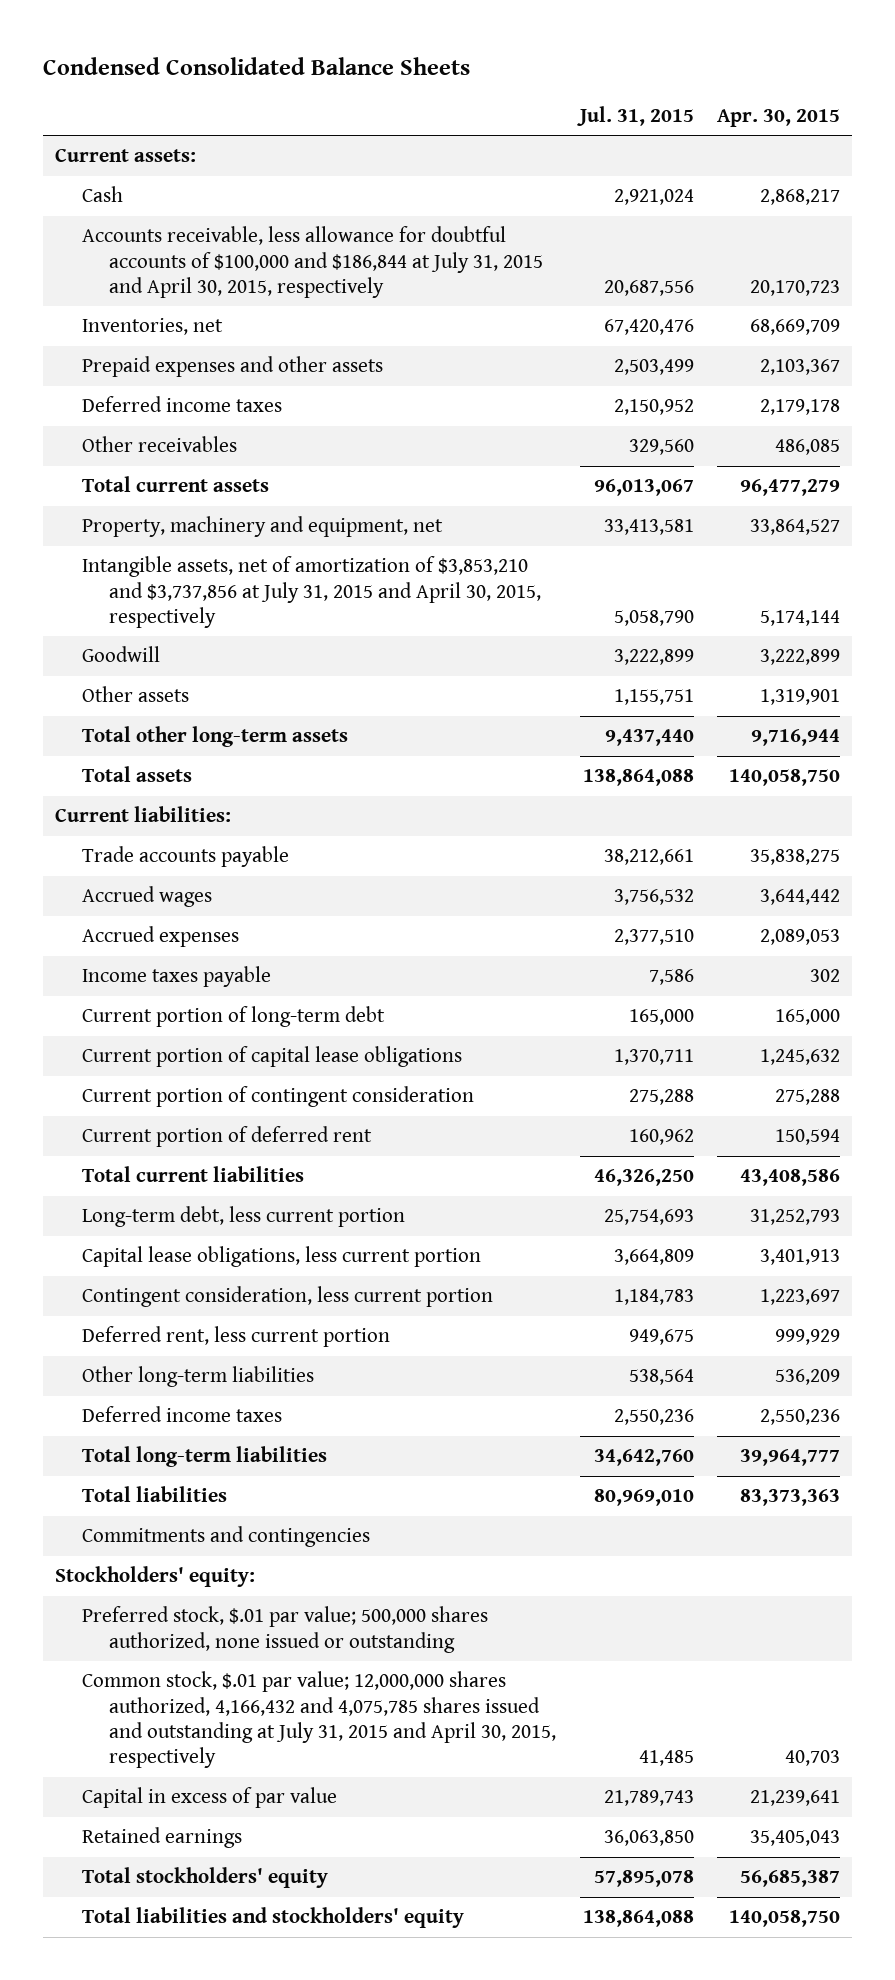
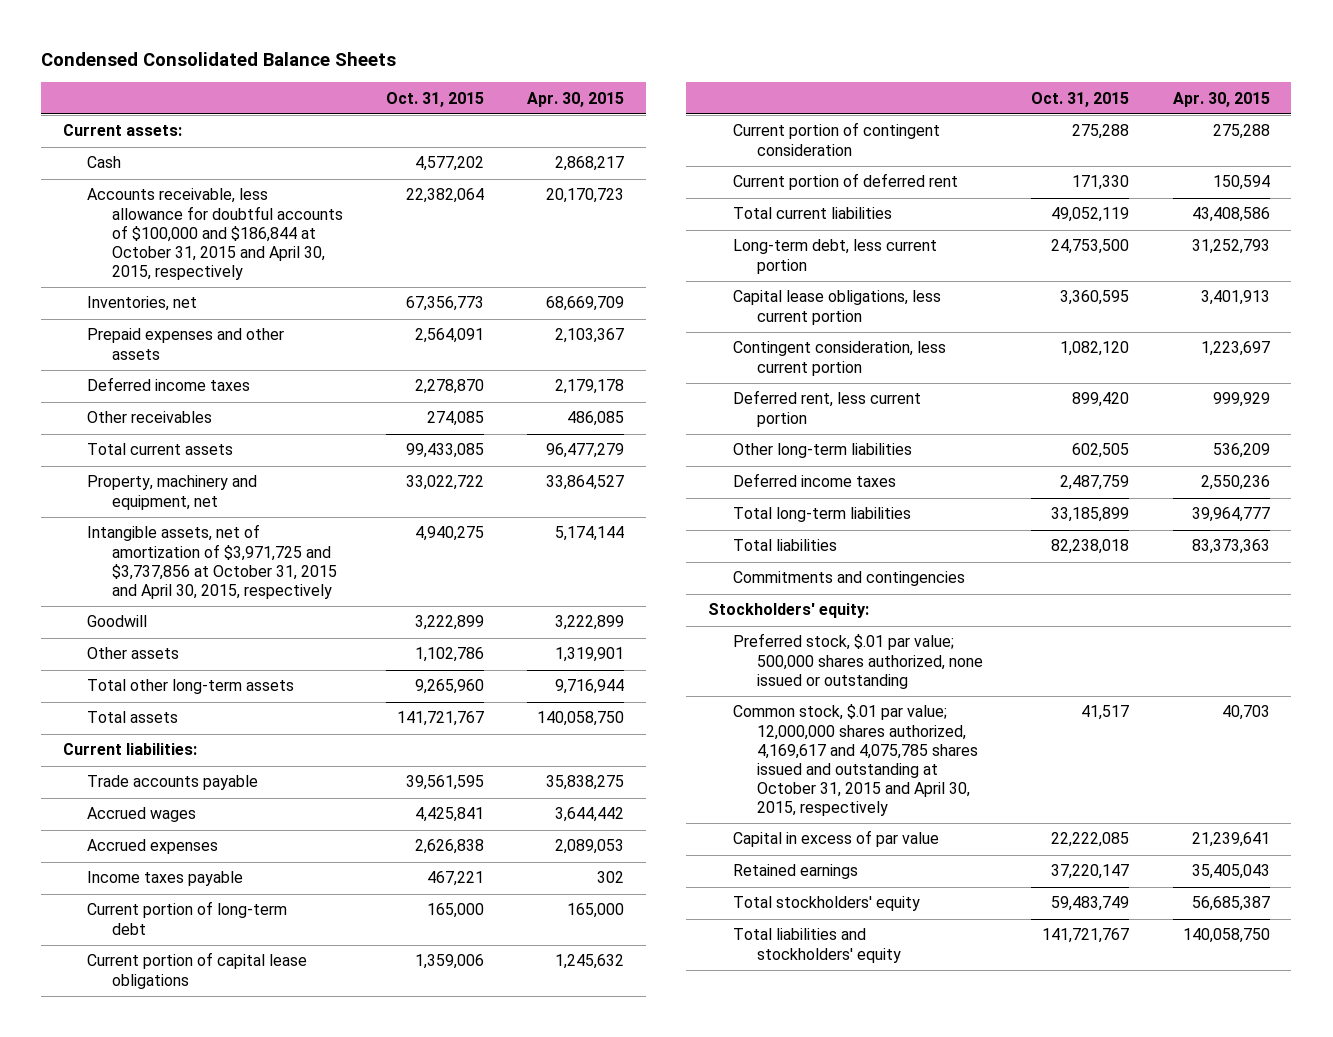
[576,105,694,126] Jul. 31, 2015 -> none
none -> [386,91,485,107] Oct. 31, 2015
[81,226,543,298] Accounts receivable, less allowance for doubtful accounts of $100,000 and $186,844 at July 31, 2015 and April 30, 2015, respectively -> [87,188,343,280] Accounts receivable, less allowance for doubtful accounts of $100,000 and $186,844 at October 31, 2015 and April 30, 2015, respectively
[81,556,541,628] Intangible assets, net of amortization of $3,853,210 and $3,737,856 at July 31, 2015 and April 30, 2015, respectively -> [87,524,337,599] Intangible assets, net of amortization of $3,971,725 and $3,737,856 at October 31, 2015 and April 30, 2015, respectively
[81,1671,556,1769] Common stock, $.01 par value; 12,000,000 shares authorized, 4,166,432 and 4,075,785 shares issued and outstanding at July 31, 2015 and April 30, 2015, respectively -> [732,704,979,816] Common stock, $.01 par value; 12,000,000 shares authorized, 4,169,617 and 4,075,785 shares issued and outstanding at October 31, 2015 and April 30, 2015, respectively

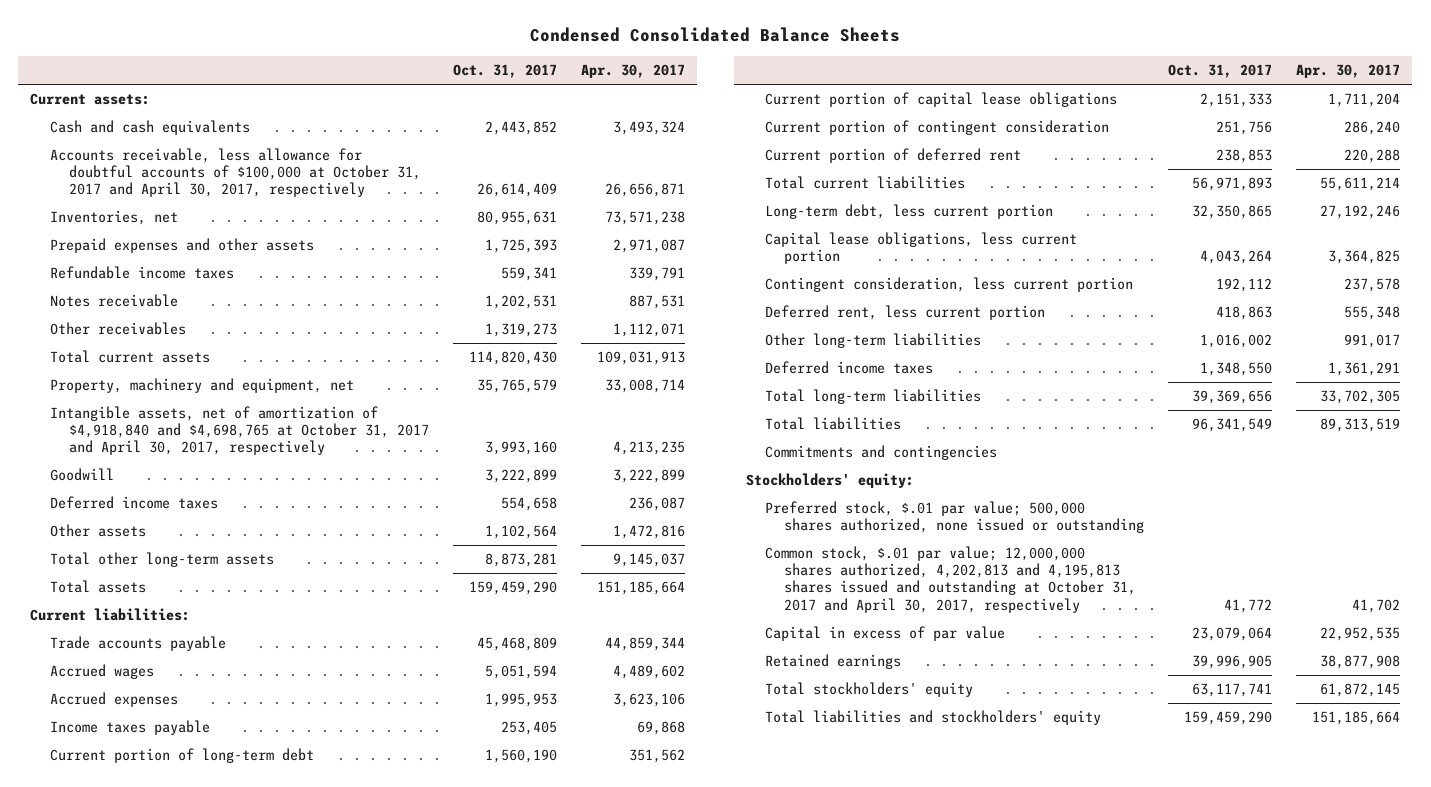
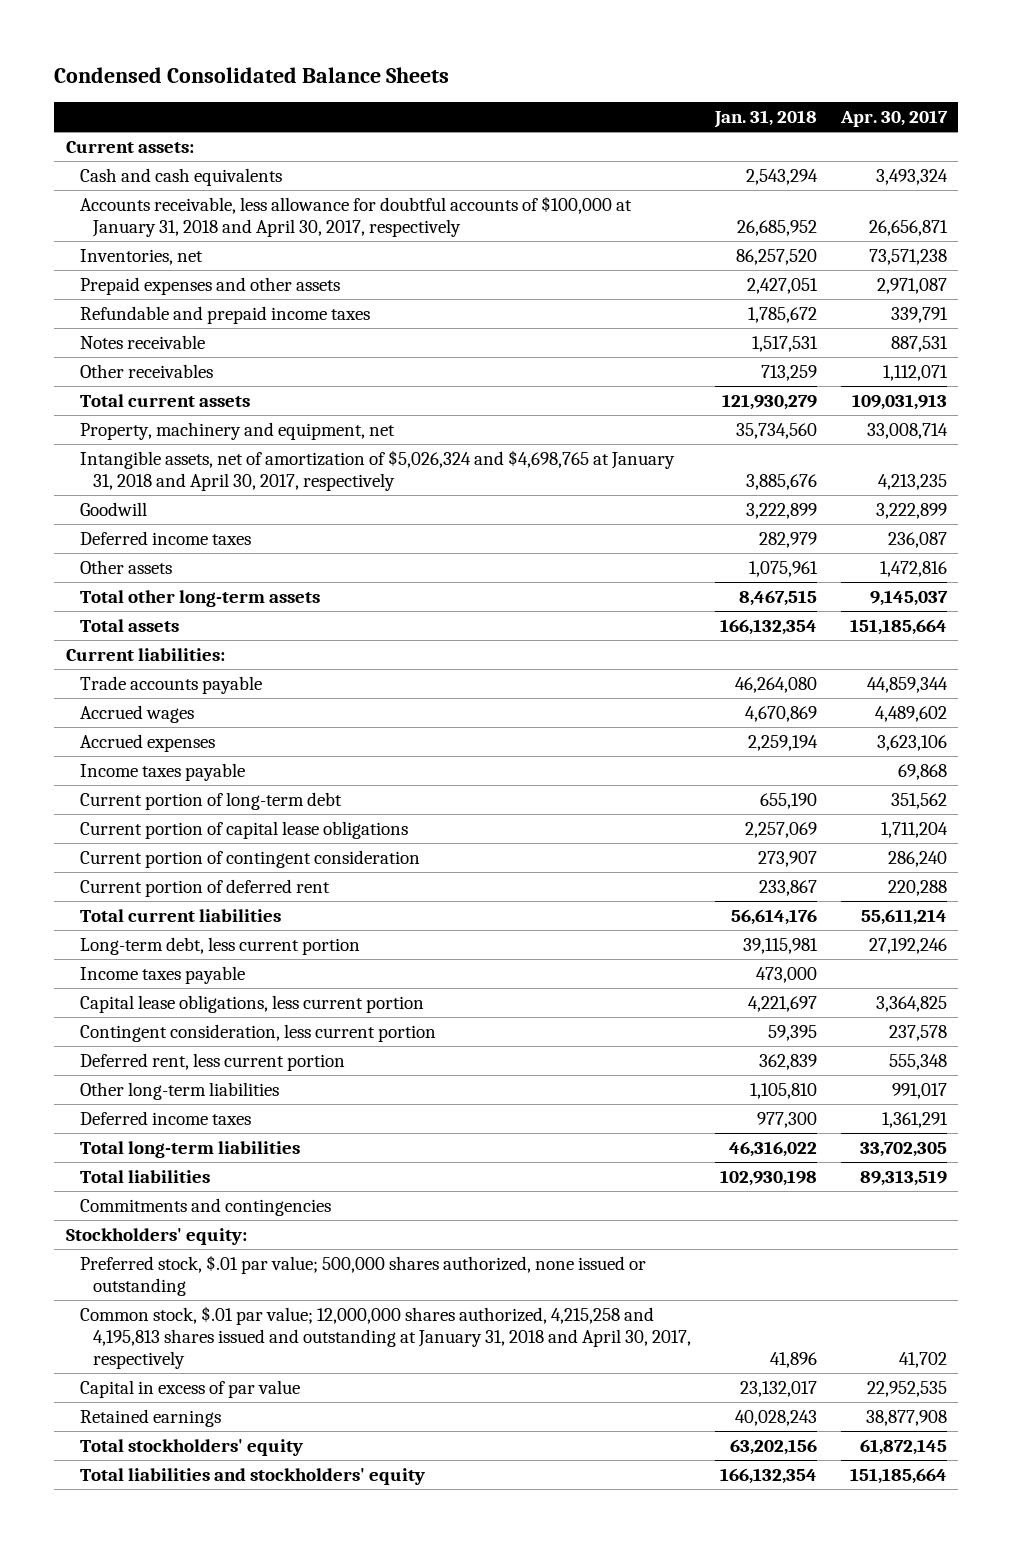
[452,64,557,79] Oct. 31, 2017 -> none
none -> [713,109,817,128] Jan. 31, 2018
[49,148,421,198] Accounts receivable, less allowance for doubtful accounts of $100,000 at October 31, 2017 and April 30, 2017, respectively -> [79,195,632,237] Accounts receivable, less allowance for doubtful accounts of $100,000 at January 31, 2018 and April 30, 2017, respectively
[49,266,234,280] Refundable income taxes -> [79,305,370,324] Refundable and prepaid income taxes
[49,406,429,456] Intangible assets, net of amortization of $4,918,840 and $4,698,765 at October 31, 2017 and April 30, 2017, respectively -> [79,449,675,491] Intangible assets, net of amortization of $5,026,324 and $4,698,765 at January 31, 2018 and April 30, 2017, respectively
none -> [79,965,245,984] Income taxes payable
[764,546,1137,613] Common stock, $.01 par value; 12,000,000 shares authorized, 4,202,813 and 4,195,813 shares issued and outstanding at October 31, 2017 and April 30, 2017, respectively -> [79,1305,692,1369] Common stock, $.01 par value; 12,000,000 shares authorized, 4,215,258 and 4,195,813 shares issued and outstanding at January 31, 2018 and April 30, 2017, respectively

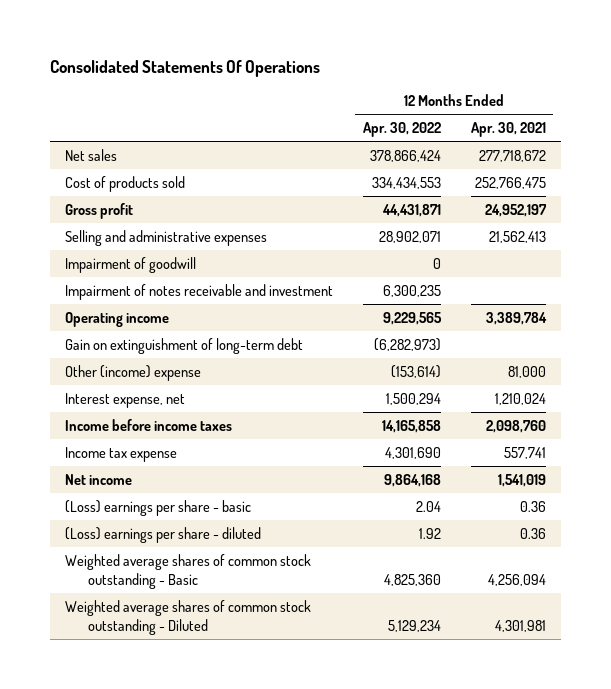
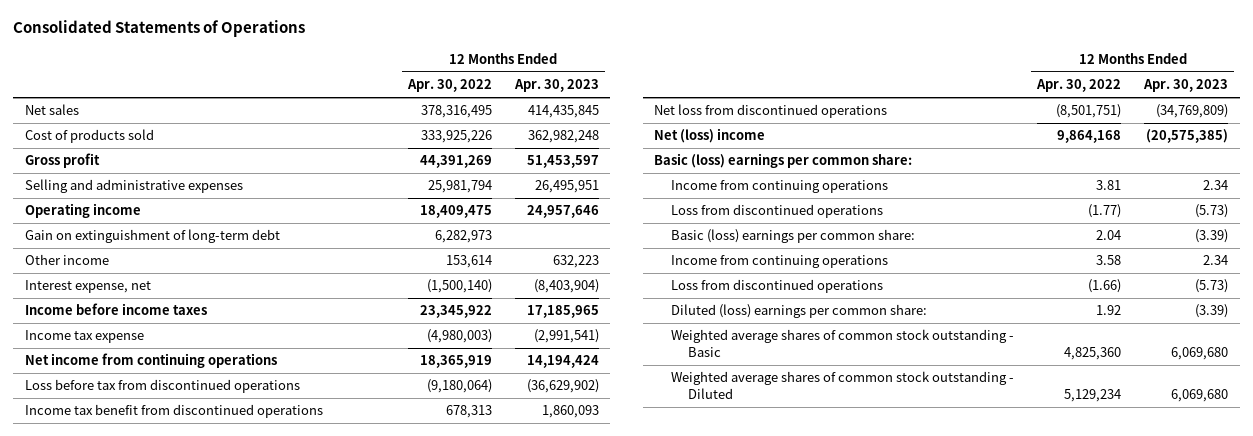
[49,59,320,77] Consolidated Statements Of Operations -> [13,20,306,38] Consolidated Statements of Operations
[470,122,546,138] Apr. 30, 2021 -> none
none -> [513,79,599,93] Apr. 30, 2023
[64,256,196,273] Impairment of goodwill -> none
[64,283,333,300] Impairment of notes receivable and investment -> none
[369,149,441,162] 378,866,424 -> [420,105,492,119] 378,316,495
[371,176,441,189] 334,434,553 -> [420,130,492,144] 333,925,226
[381,203,441,217] 44,431,871 -> [419,155,492,169] 44,391,269
[378,230,441,243] 28,902,071 -> [427,180,492,194] 25,981,794
[382,311,442,325] 9,229,565 -> [419,205,492,219] 18,409,475
[373,337,441,351] (6,282,973) -> [434,230,492,244] 6,282,973
[64,364,201,381] Other (income) expense -> [24,254,109,266] Other income
[390,364,441,378] (153,614) -> [445,255,492,269] 153,614
[385,392,441,405] 1,500,294 -> [426,279,492,294] (1,500,140)
[381,419,441,433] 14,165,858 -> [419,305,492,319] 23,345,922
[384,446,441,459] 4,301,690 -> [426,329,492,344] (4,980,003)
none -> [24,353,277,369] Net income from continuing operations
none -> [24,379,300,394] Loss before tax from discontinued operations
none -> [24,404,323,419] Income tax benefit from discontinued operations
none -> [654,104,888,119] Net loss from discontinued operations
[64,473,132,485] Net income -> [654,128,766,144] Net (loss) income
none -> [654,153,913,169] Basic (loss) earnings per common share:
none -> [670,180,888,194] Income from continuing operations
none -> [670,204,883,219] Loss from discontinued operations
[64,499,251,516] (Loss) earnings per share - basic -> [670,229,915,244] Basic (loss) earnings per common share:
none -> [670,255,888,269] Income from continuing operations
none -> [670,279,883,294] Loss from discontinued operations
[64,526,261,543] (Loss) earnings per share - diluted -> [670,304,927,319] Diluted (loss) earnings per common share:

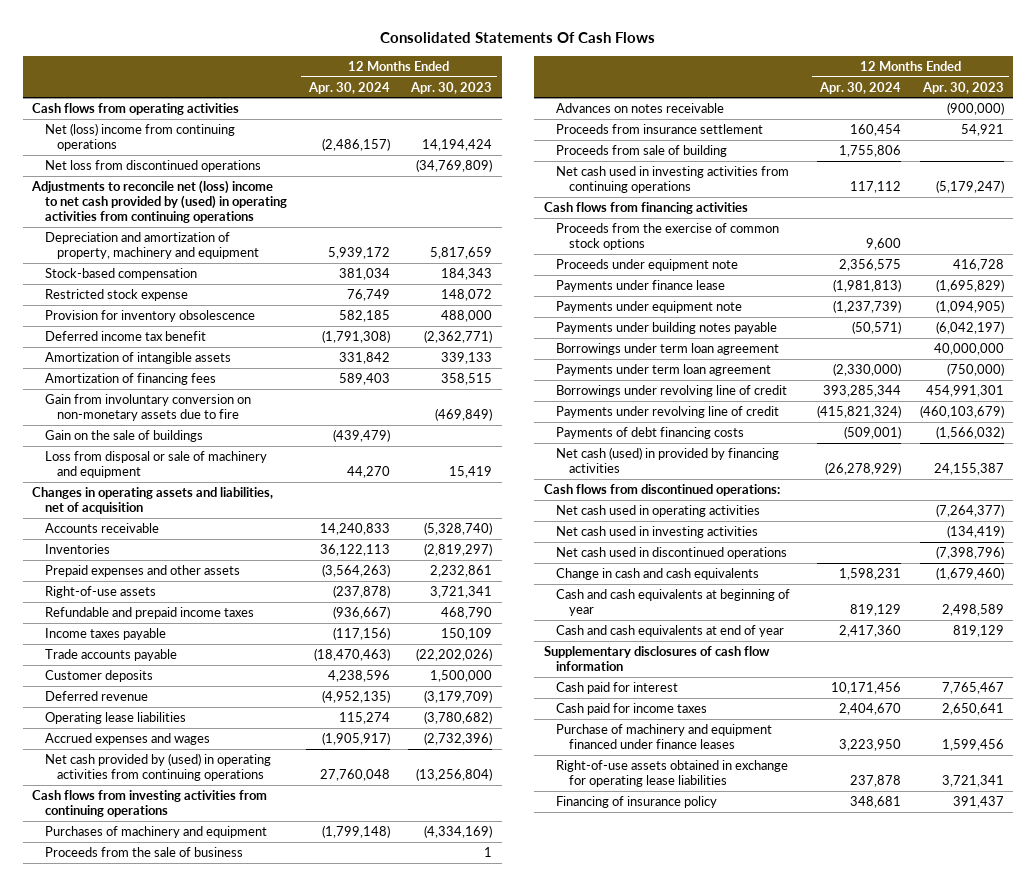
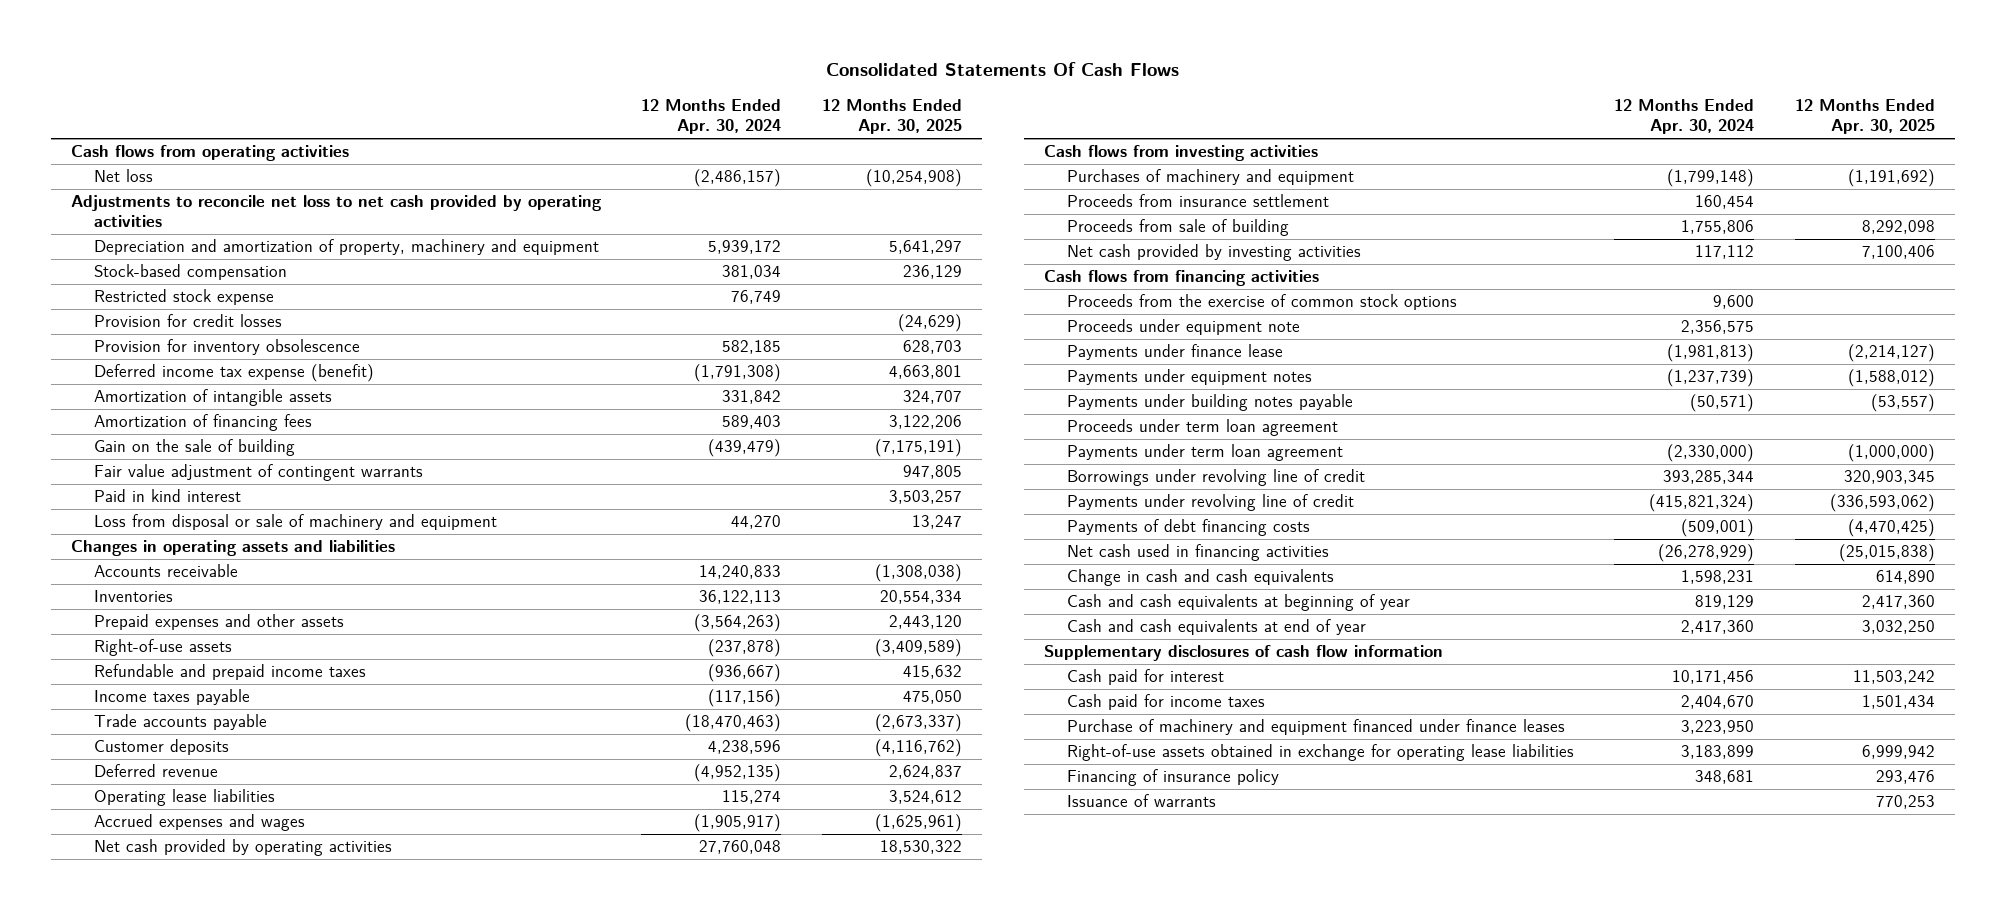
[410,81,493,94] Apr. 30, 2023 -> none
none -> [821,99,962,135] 12 Months Ended Apr. 30, 2025
[44,160,261,173] Net loss from discontinued operations -> none
[44,123,235,152] Net (loss) income from continuing operations -> [93,169,153,183] Net loss
[31,180,287,224] Adjustments to reconcile net (loss) income to net cash provided by (used) in operating activities from continuing operations -> [70,195,602,228] Adjustments to reconcile net loss to net cash provided by operating activities
none -> [93,314,282,328] Provision for credit losses
[44,331,206,342] Deferred income tax benefit -> [93,364,374,383] Deferred income tax expense (benefit)
[44,394,251,422] Gain from involuntary conversion on non-monetary assets due to fire -> none
[44,430,203,443] Gain on the sale of buildings -> [93,439,295,457] Gain on the sale of building
none -> [93,464,423,482] Fair value adjustment of contingent warrants
none -> [93,489,241,503] Paid in kind interest
[32,487,274,515] Changes in operating assets and liabilities, net of acquisition -> [70,540,395,557] Changes in operating assets and liabilities
[44,753,271,782] Net cash provided by (used) in operating activities from continuing operations -> [93,839,392,857] Net cash provided by operating activities
[32,790,268,818] Cash flows from investing activities from continuing operations -> [1043,145,1318,162] Cash flows from investing activities
[44,847,243,858] Proceeds from the sale of business -> none
[556,103,725,114] Advances on notes receivable -> none
[556,166,790,194] Net cash used in investing activities from continuing operations -> [1066,244,1361,262] Net cash provided by investing activities
[556,301,743,314] Payments under equipment note -> [1066,369,1312,386] Payments under equipment notes
[556,343,780,356] Borrowings under term loan agreement -> [1066,419,1338,437] Proceeds under term loan agreement
[543,484,780,497] Cash flows from discontinued operations: -> none
[556,505,761,518] Net cash used in operating activities -> none
[556,526,759,539] Net cash used in investing activities -> none
[556,547,788,560] Net cash used in discontinued operations -> none
[556,447,780,474] Net cash (used) in provided by financing activities -> [1066,544,1329,562] Net cash used in financing activities
[850,775,902,788] 237,878 -> [1681,745,1755,760] 3,183,899
none -> [1066,794,1216,808] Issuance of warrants

